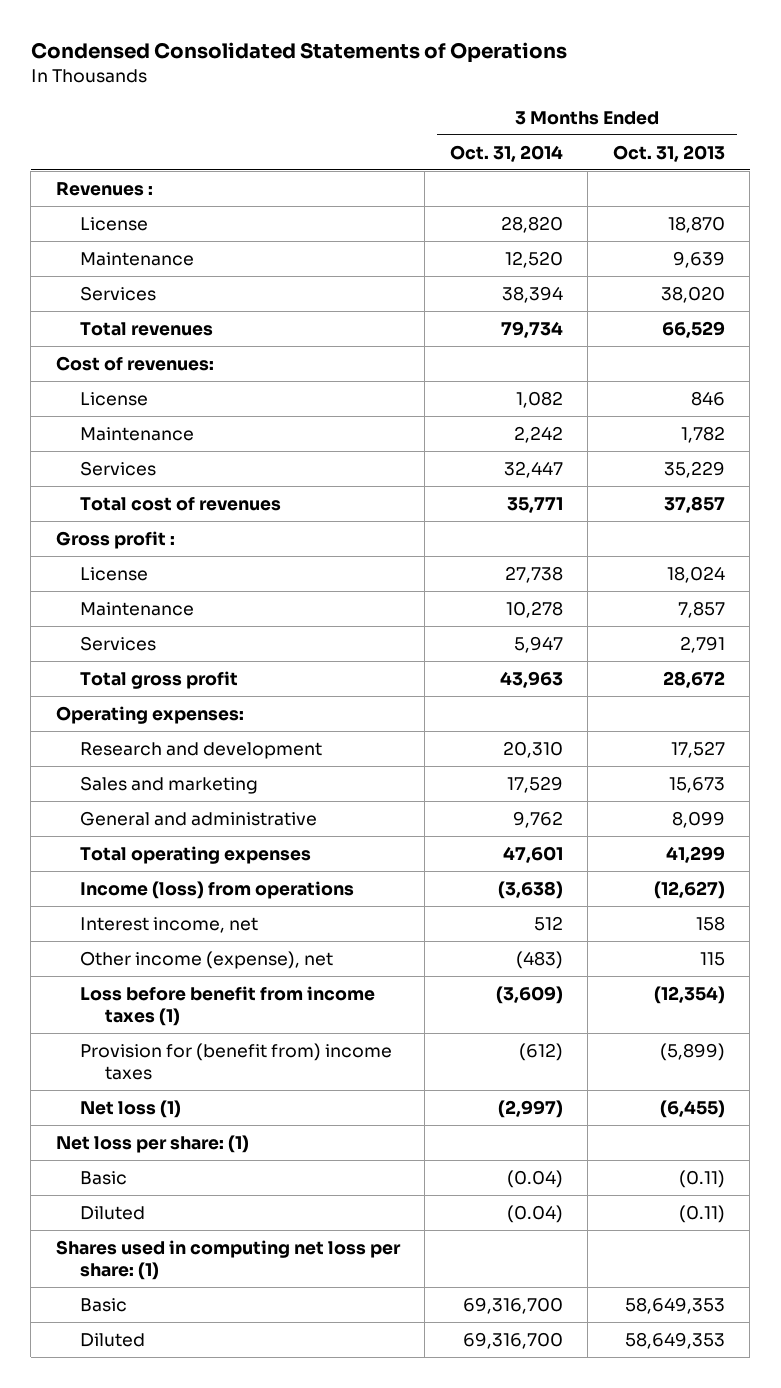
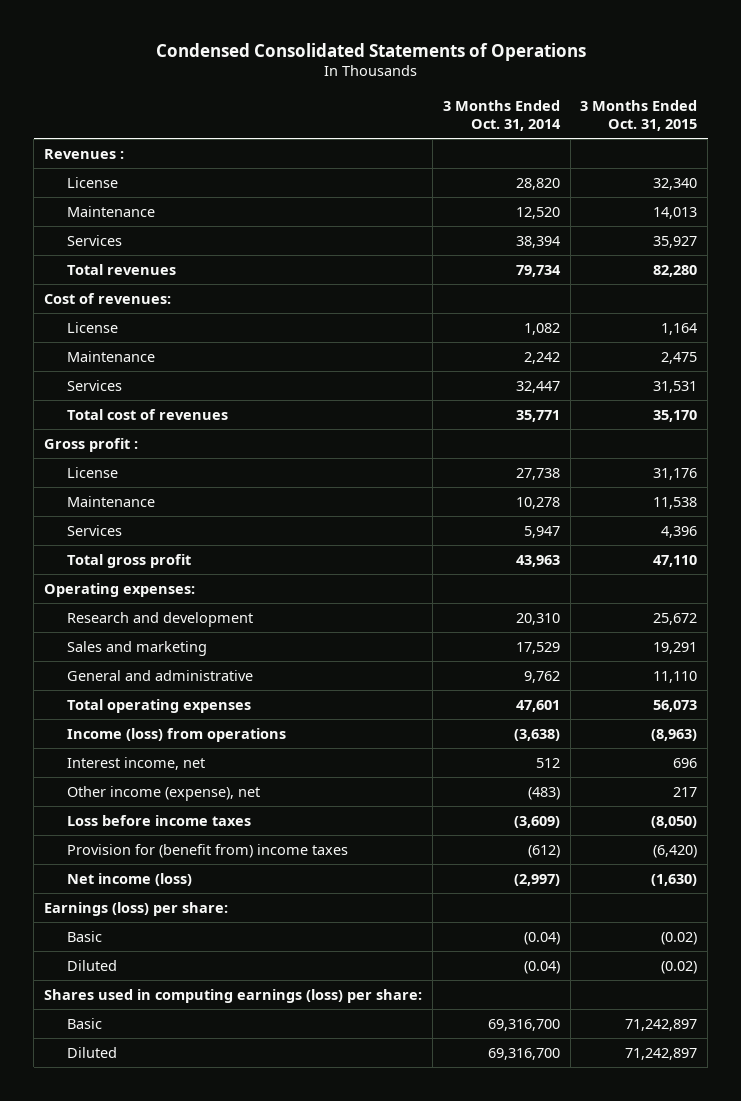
[612,144,725,162] Oct. 31, 2013 -> none
none -> [580,100,698,131] 3 Months Ended Oct. 31, 2015
[80,985,376,1027] Loss before benefit from income taxes (1) -> [66,814,251,826] Loss before income taxes
[80,1099,182,1118] Net loss (1) -> [66,872,192,886] Net income (loss)
[55,1134,249,1153] Net loss per share: (1) -> [44,901,229,916] Earnings (loss) per share:
[55,1239,401,1281] Shares used in computing net loss per share: (1) -> [44,988,423,1003] Shares used in computing earnings (loss) per share:

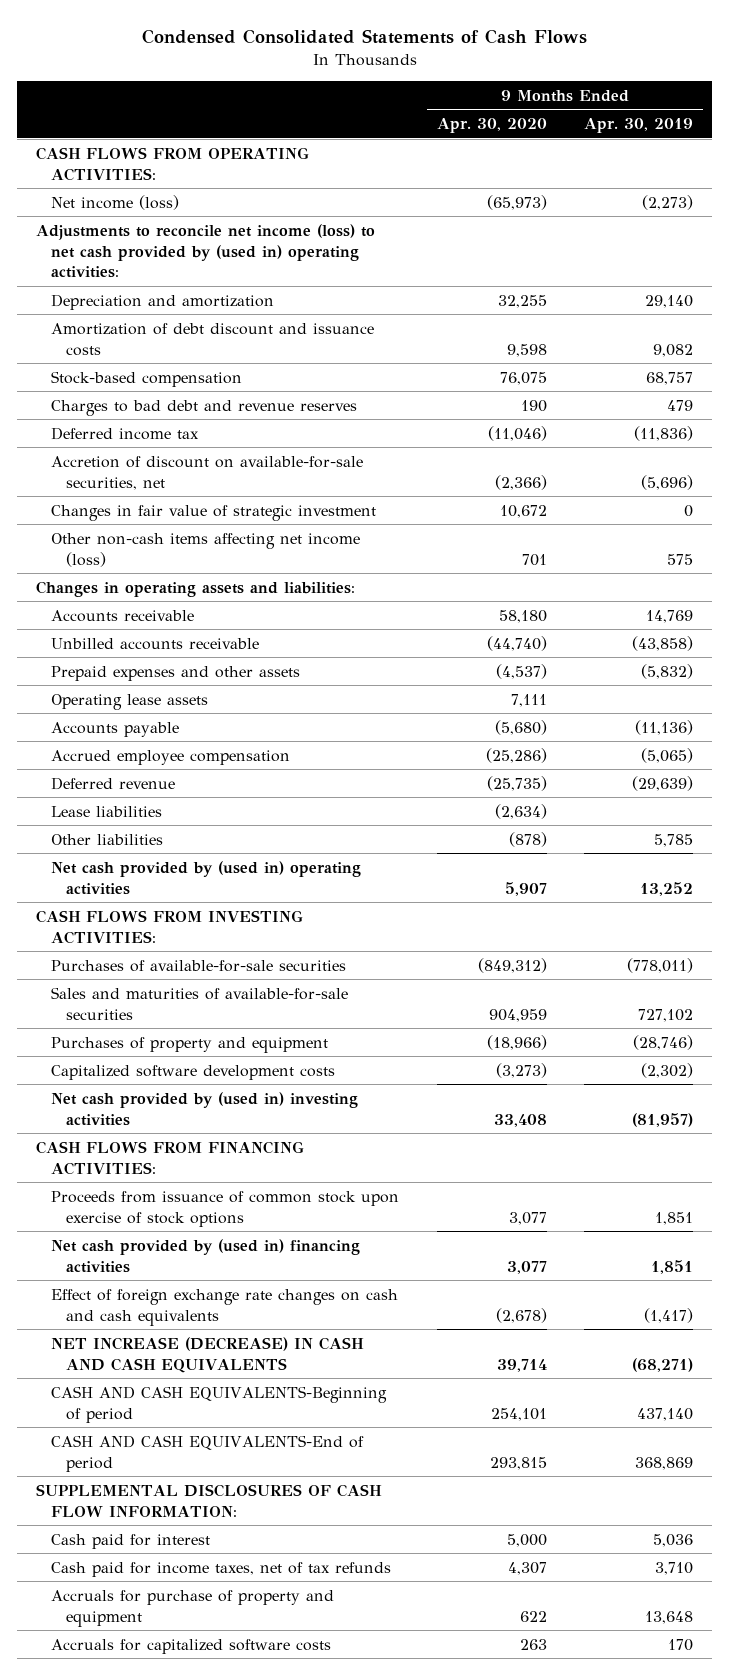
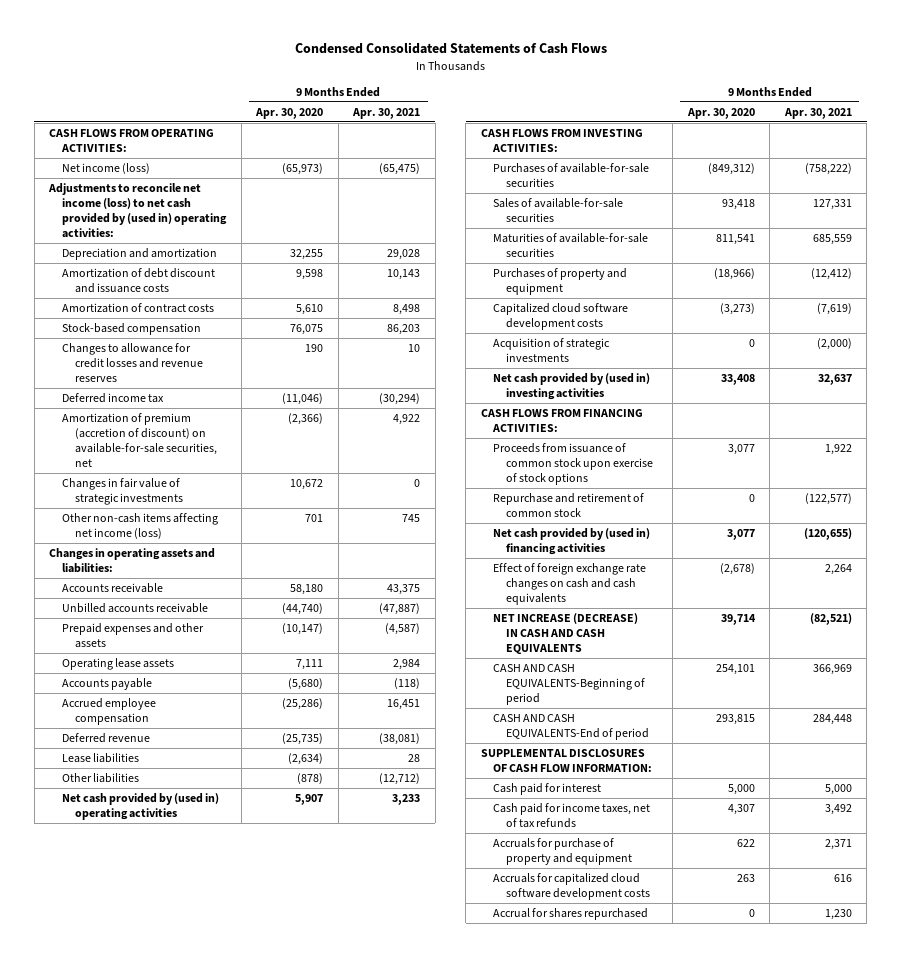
[584,118,694,134] Apr. 30, 2019 -> none
none -> [352,107,421,119] Apr. 30, 2021
none -> [62,302,215,313] Amortization of contract costs
[51,399,358,416] Charges to bad debt and revenue reserves -> none
none -> [62,342,203,382] Changes to allowance for credit losses and revenue reserves
[51,455,364,490] Accretion of discount on available-for-sale securities, net -> [62,412,217,467] Amortization of premium (accretion of discount) on available-for-sale securities, net
[51,504,377,521] Changes in fair value of strategic investment -> [62,477,183,505] Changes in fair value of strategic investments
[495,663,547,679] (4,537) -> [282,622,324,635] (10,147)
[51,986,349,1020] Sales and maturities of available-for-sale securities -> [493,197,624,222] Sales of available-for-sale securities
[488,1008,547,1022] 904,959 -> [721,198,755,210] 93,418
none -> [493,232,649,257] Maturities of available-for-sale securities
[51,1064,336,1080] Capitalized software development costs -> [493,302,629,330] Capitalized cloud software development costs
none -> [493,337,611,362] Acquisition of strategic investments
none -> [493,492,645,517] Repurchase and retirement of common stock
[51,1638,332,1654] Accruals for capitalized software costs -> [493,872,651,900] Accruals for capitalized cloud software development costs
none -> [493,907,649,920] Accrual for shares repurchased

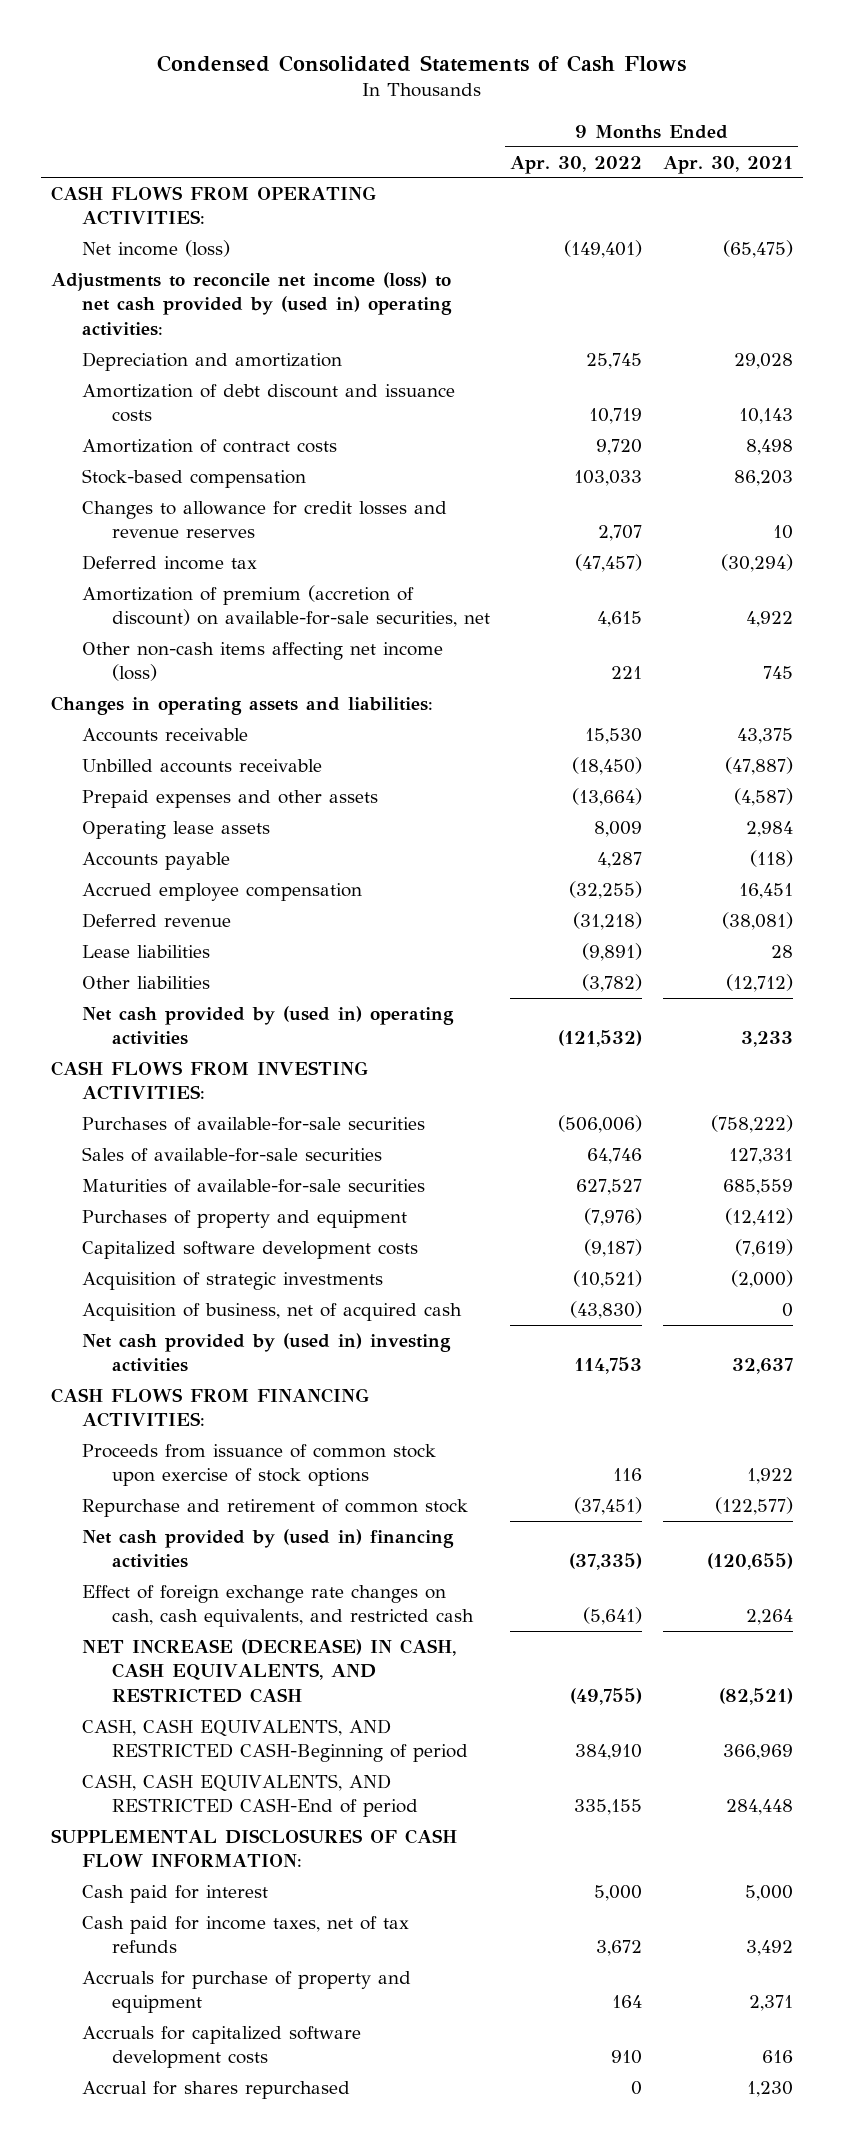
[255,107,324,119] Apr. 30, 2020 -> none
none -> [510,155,643,174] Apr. 30, 2022
[62,477,183,505] Changes in fair value of strategic investments -> none
[493,302,629,330] Capitalized cloud software development costs -> [81,1241,418,1260] Capitalized software development costs
none -> [81,1303,462,1322] Acquisition of business, net of acquired cash
[493,562,647,605] Effect of foreign exchange rate changes on cash and cash equivalents -> [81,1585,474,1628] Effect of foreign exchange rate changes on cash, cash equivalents, and restricted cash
[493,612,639,654] NET INCREASE (DECREASE) IN CASH AND CASH EQUIVALENTS -> [81,1639,456,1703] NET INCREASE (DECREASE) IN CASH, CASH EQUIVALENTS, AND RESTRICTED CASH
[493,663,646,705] CASH AND CASH EQUIVALENTS-Beginning of period -> [81,1719,468,1763] CASH, CASH EQUIVALENTS, AND RESTRICTED CASH-Beginning of period
[493,713,650,740] CASH AND CASH EQUIVALENTS-End of period -> [81,1774,418,1818] CASH, CASH EQUIVALENTS, AND RESTRICTED CASH-End of period
[493,872,651,900] Accruals for capitalized cloud software development costs -> [81,2026,361,2069] Accruals for capitalized software development costs

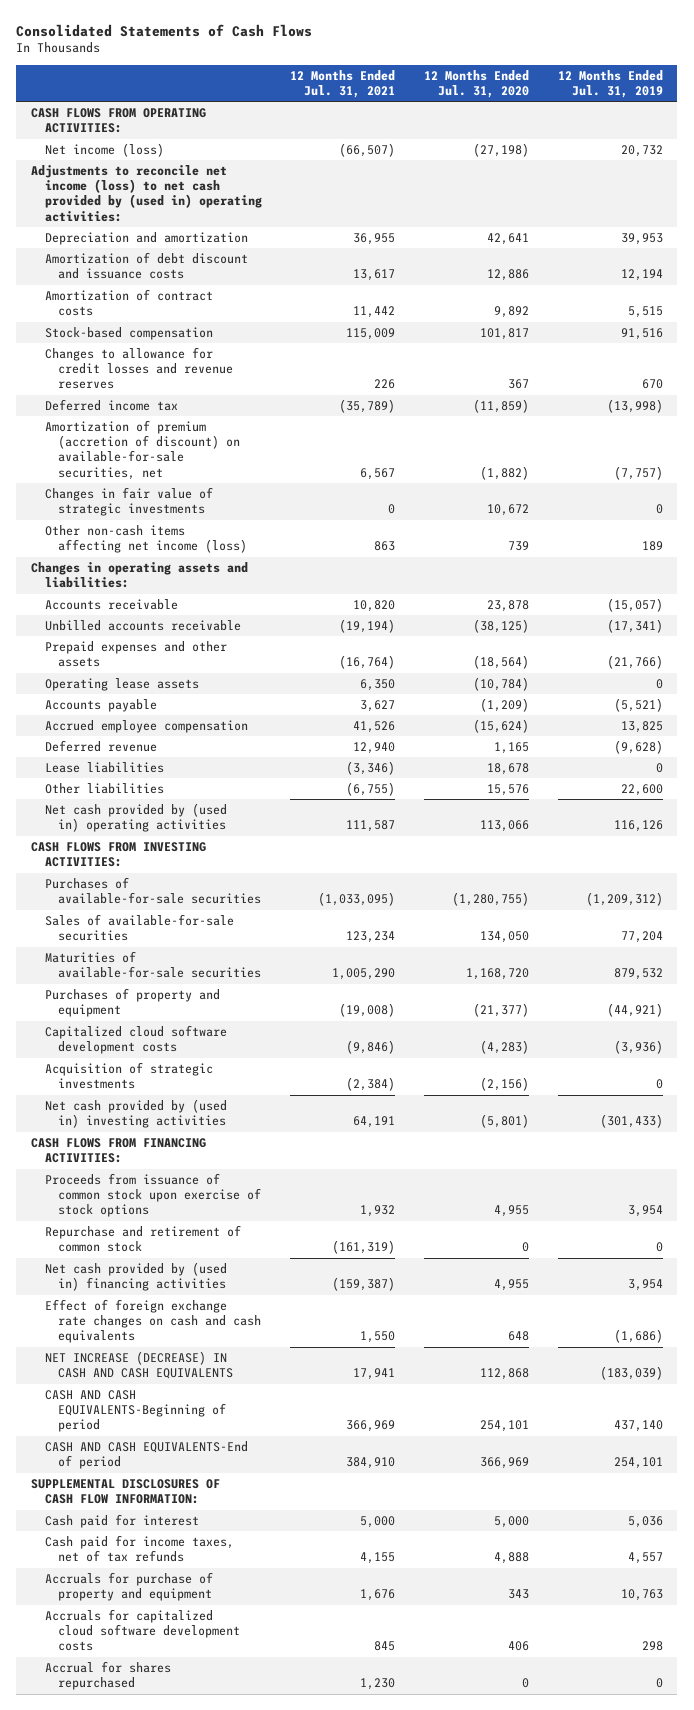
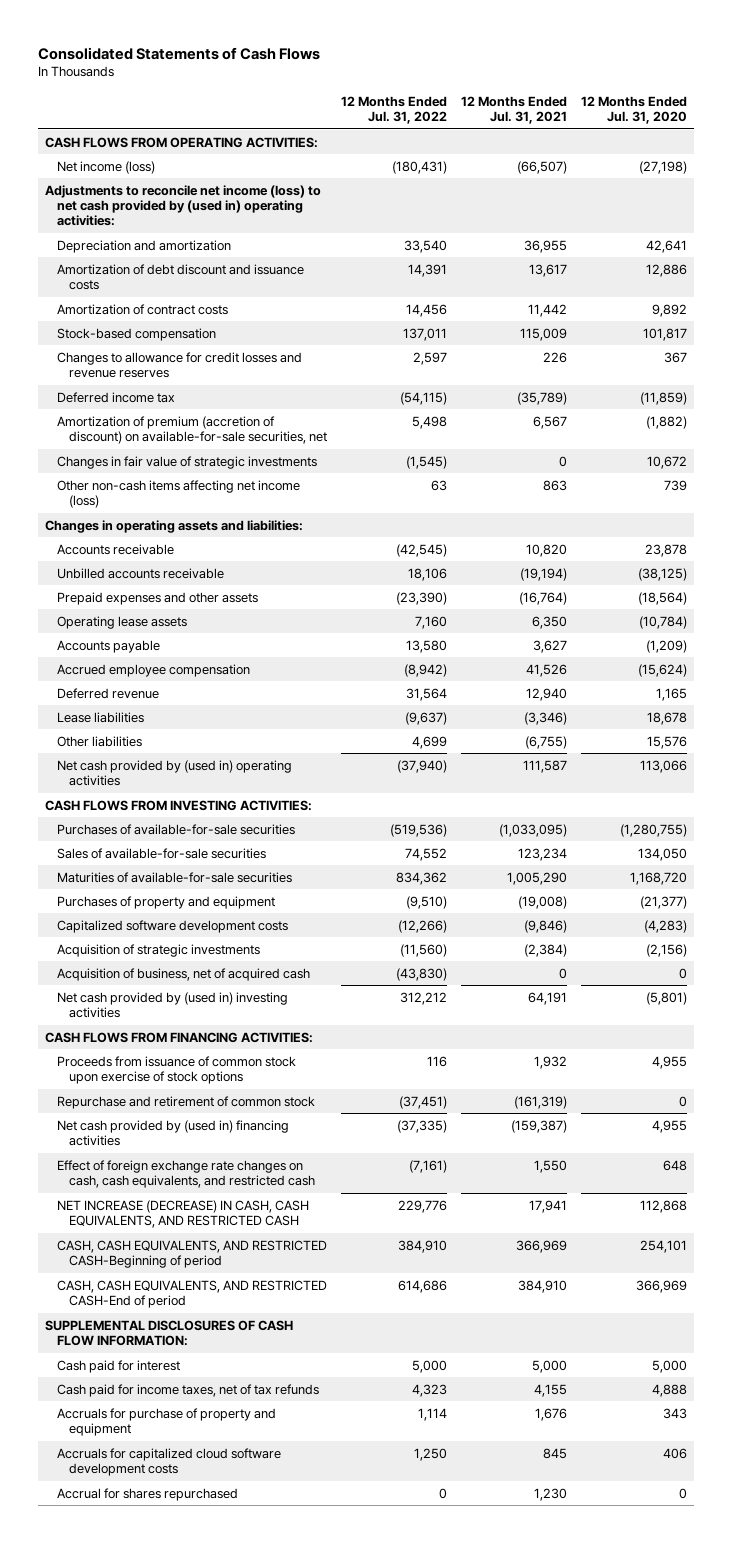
[558,69,664,98] 12 Months Ended Jul. 31, 2019 -> none
none -> [340,96,447,125] 12 Months Ended Jul. 31, 2022
[44,1024,227,1055] Capitalized cloud software development costs -> [57,919,289,933] Capitalized software development costs
none -> [57,967,311,981] Acquisition of business, net of acquired cash
[44,1298,262,1344] Effect of foreign exchange rate changes on cash and cash equivalents -> [57,1159,315,1189] Effect of foreign exchange rate changes on cash, cash equivalents, and restricted cash
[44,1350,234,1380] NET INCREASE (DECREASE) IN CASH AND CASH EQUIVALENTS -> [57,1199,310,1229] NET INCREASE (DECREASE) IN CASH, CASH EQUIVALENTS, AND RESTRICTED CASH
[44,1389,227,1433] CASH AND CASH EQUIVALENTS-Beginning of period -> [57,1239,328,1269] CASH, CASH EQUIVALENTS, AND RESTRICTED CASH-Beginning of period
[44,1440,248,1470] CASH AND CASH EQUIVALENTS-End of period -> [57,1279,328,1309] CASH, CASH EQUIVALENTS, AND RESTRICTED CASH-End of period

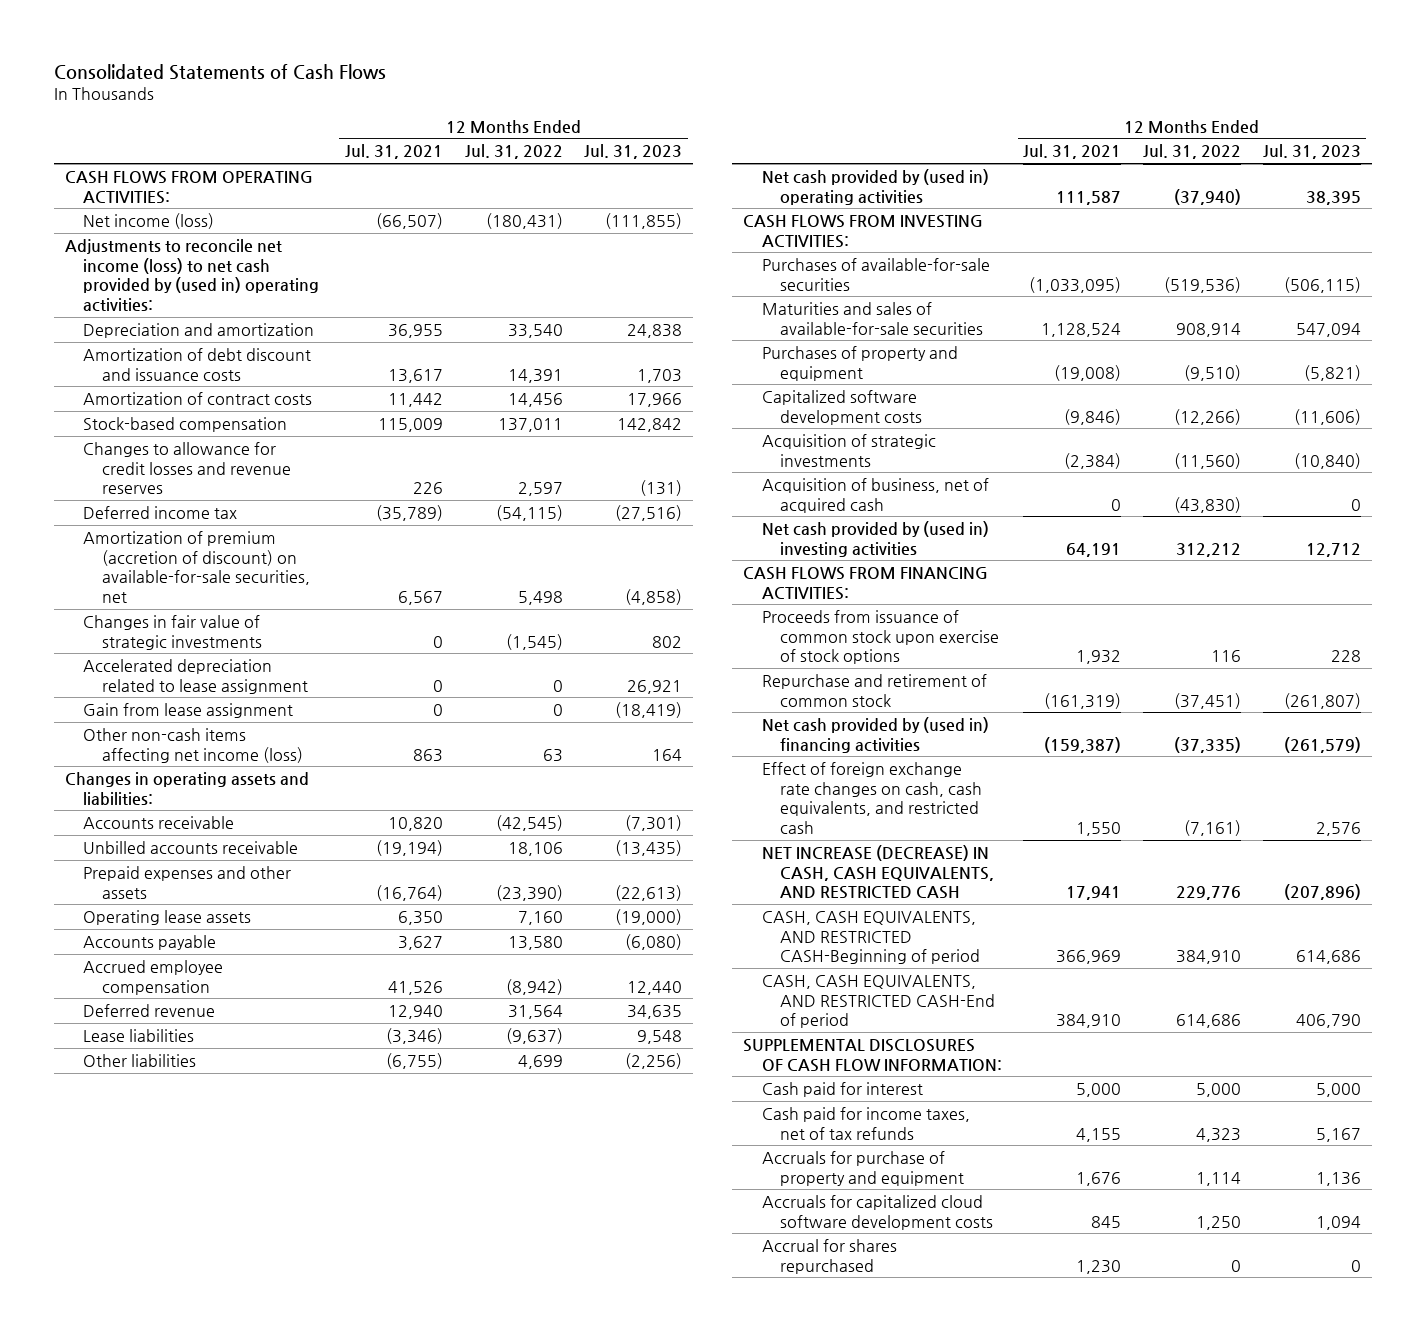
[580,96,687,125] 12 Months Ended Jul. 31, 2020 -> none
none -> [584,144,683,160] Jul. 31, 2023
none -> [83,658,308,694] Accelerated depreciation related to lease assignment
none -> [83,702,294,718] Gain from lease assignment
[57,871,293,883] Maturities of available-for-sale securities -> none
[57,847,267,859] Sales of available-for-sale securities -> [761,301,984,335] Maturities and sales of available-for-sale securities
[404,847,447,861] 74,552 -> [1176,322,1242,337] 908,914
[517,847,567,861] 123,234 -> [1041,322,1122,337] 1,128,524

